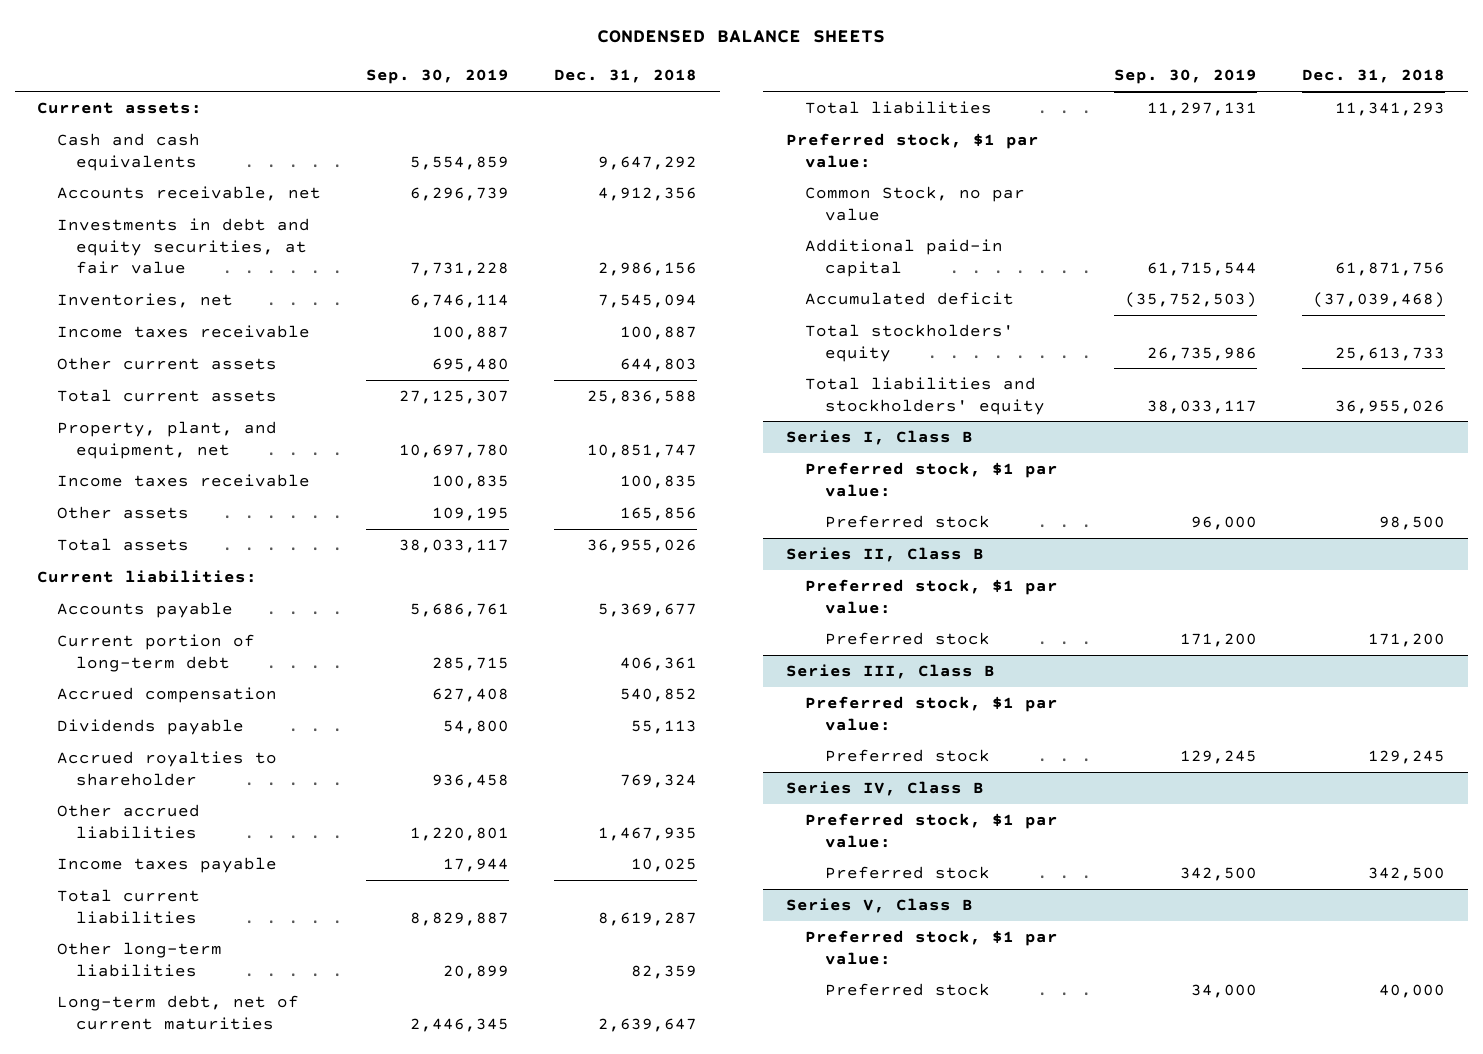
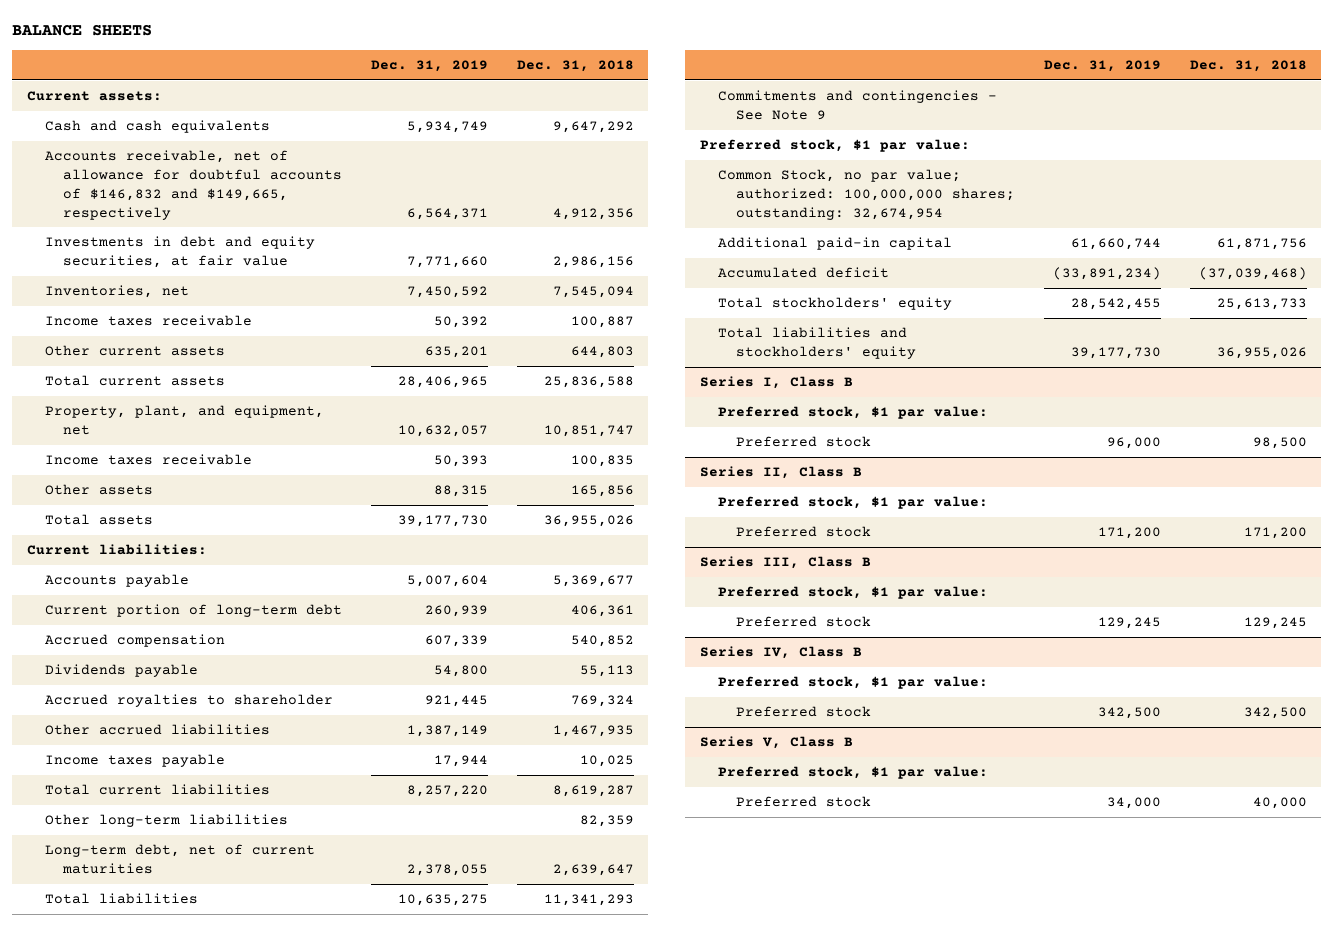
[597,29,886,43] CONDENSED BALANCE SHEETS -> [12,23,153,36] BALANCE SHEETS
[365,69,509,85] Sep. 30, 2019 -> none
none -> [370,59,488,72] Dec. 31, 2019
[56,186,321,202] Accounts receivable, net -> [44,150,342,220] Accounts receivable, net of allowance for doubtful accounts of $146,832 and $149,665, respectively
none -> [717,90,997,121] Commitments and contingencies - See Note 9
[805,186,1026,221] Common Stock, no par value -> [717,169,1015,220] Common Stock, no par value; authorized: 100,000,000 shares; outstanding: 32,674,954

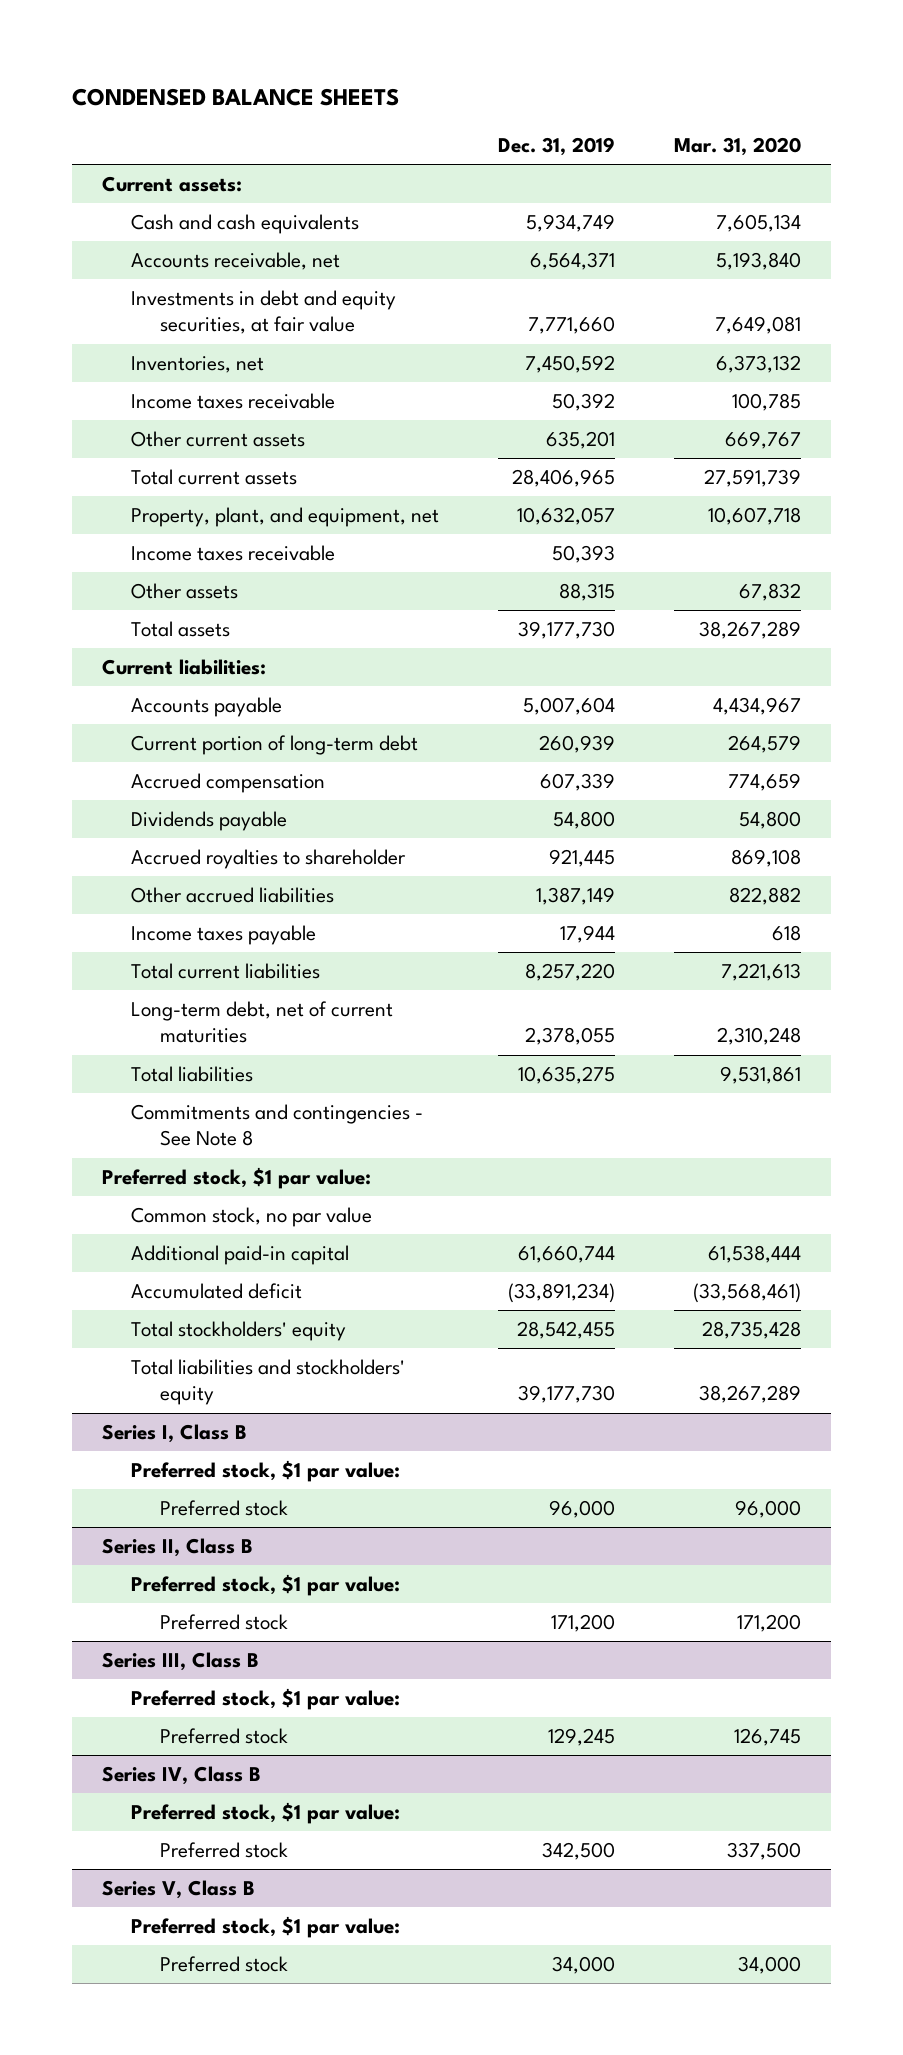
[12,23,153,36] BALANCE SHEETS -> [72,87,400,106] CONDENSED BALANCE SHEETS
[516,59,634,72] Dec. 31, 2018 -> none
none -> [674,136,802,156] Mar. 31, 2020
[44,150,342,220] Accounts receivable, net of allowance for doubtful accounts of $146,832 and $149,665, respectively -> [130,252,340,271] Accounts receivable, net
[44,814,288,828] Other long-term liabilities -> none
[717,90,997,121] Commitments and contingencies - See Note 9 -> [130,1104,423,1147] Commitments and contingencies - See Note 8
[717,169,1015,220] Common Stock, no par value; authorized: 100,000,000 shares; outstanding: 32,674,954 -> [130,1207,372,1228] Common stock, no par value

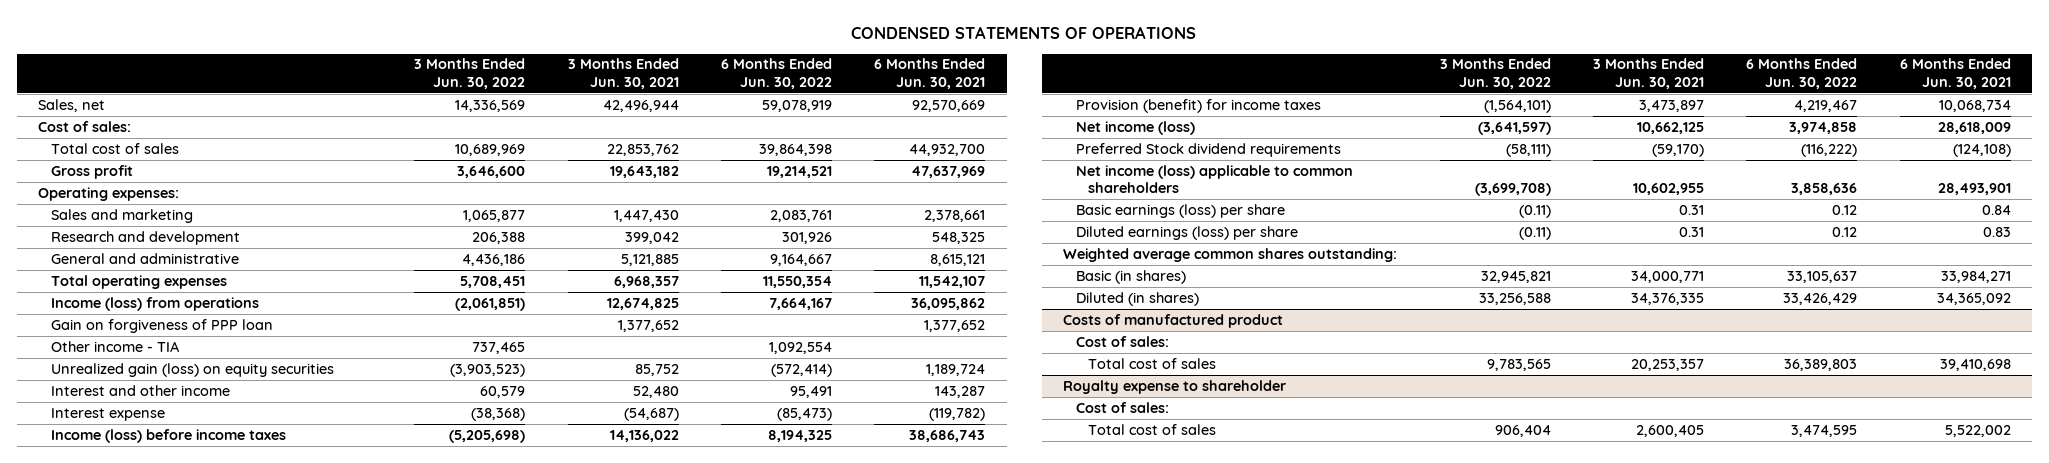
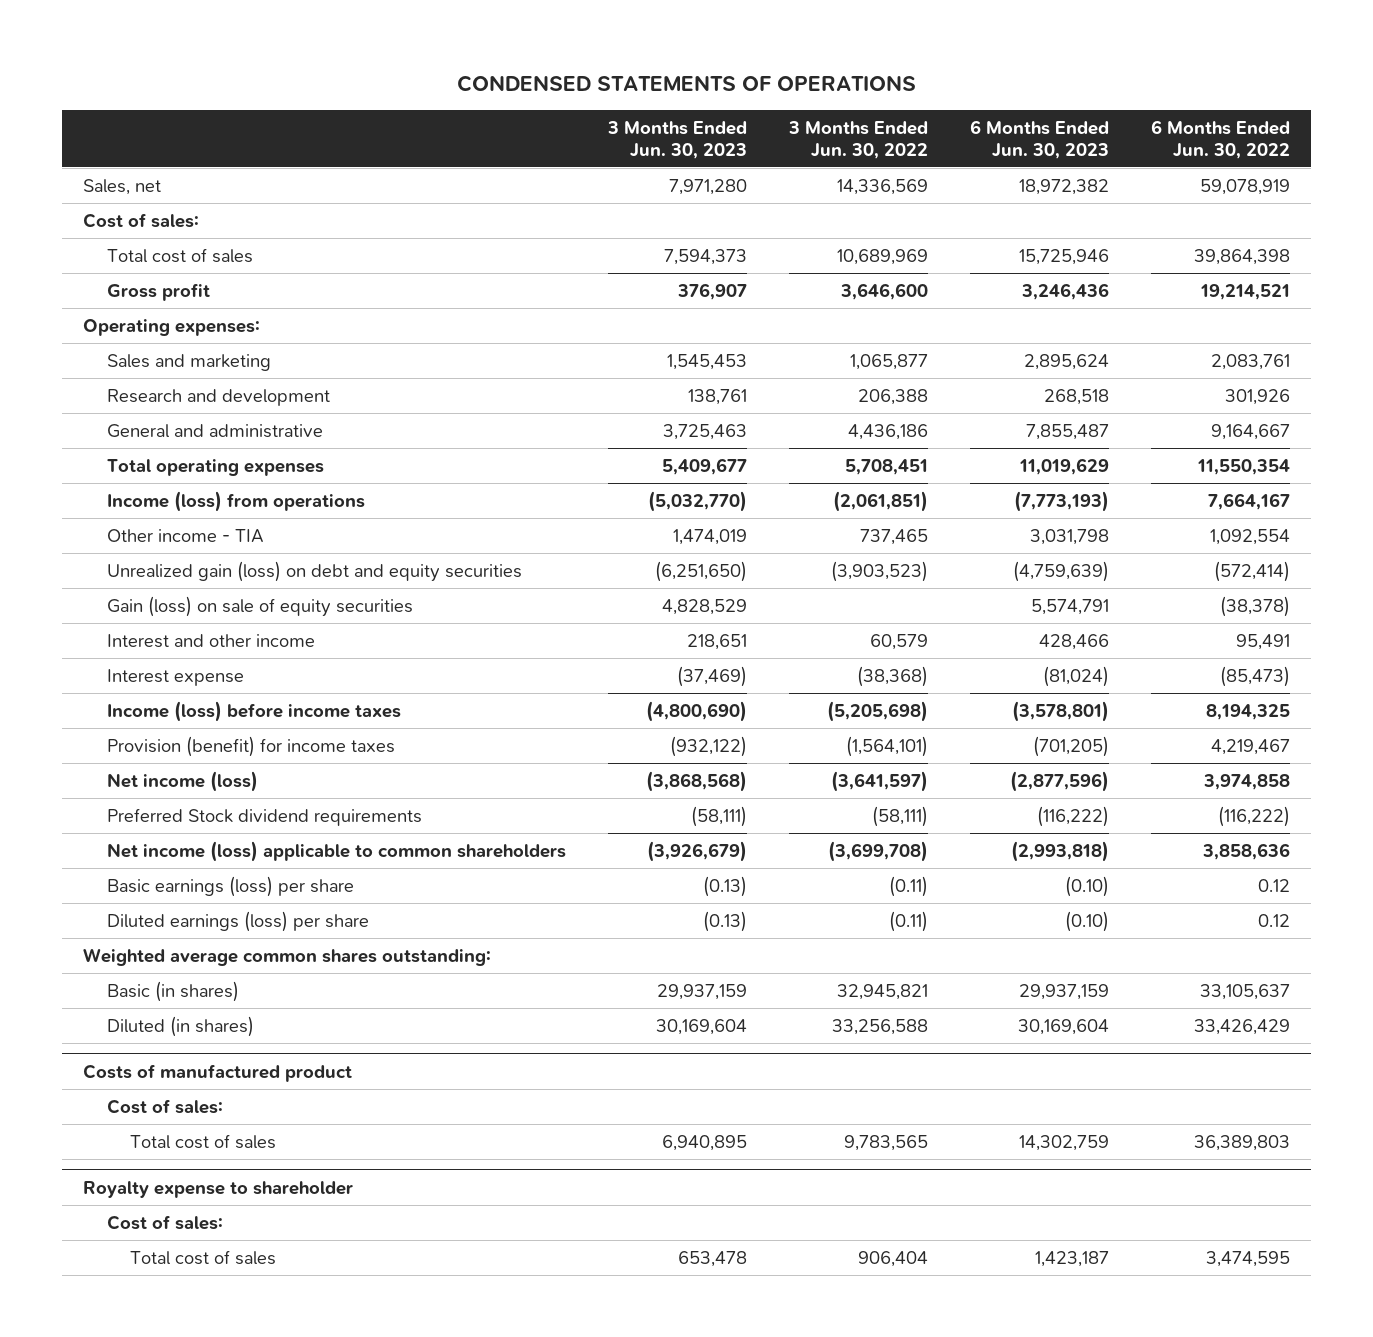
[567,58,679,89] 3 Months Ended Jun. 30, 2021 -> none
[874,58,986,89] 6 Months Ended Jun. 30, 2021 -> none
none -> [606,120,747,159] 3 Months Ended Jun. 30, 2023
none -> [970,119,1110,159] 6 Months Ended Jun. 30, 2023
[50,318,273,333] Gain on forgiveness of PPP loan -> none
[50,362,334,377] Unrealized gain (loss) on equity securities -> [106,560,522,582] Unrealized gain (loss) on debt and equity securities
none -> [106,595,413,617] Gain (loss) on sale of equity securities

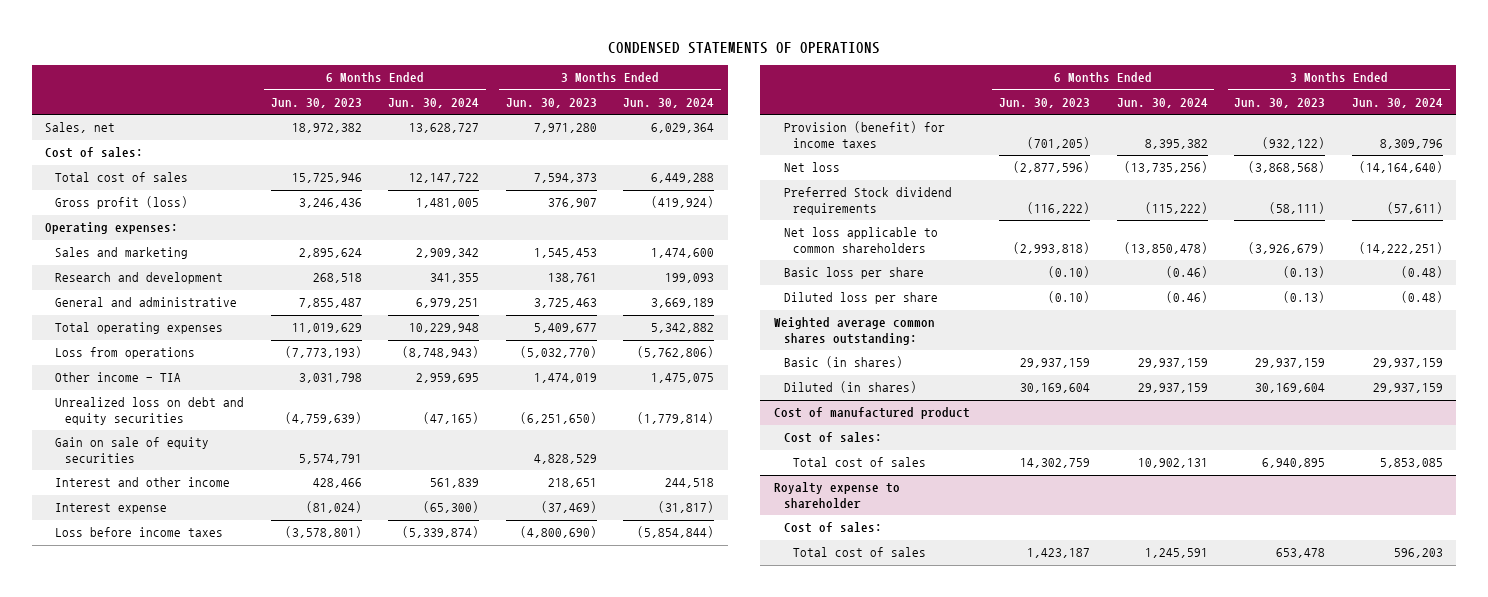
[787,120,928,159] 3 Months Ended Jun. 30, 2022 -> none
[1151,119,1291,159] 6 Months Ended Jun. 30, 2022 -> none
none -> [388,98,480,109] Jun. 30, 2024
none -> [623,98,715,109] Jun. 30, 2024
[106,282,210,301] Gross profit -> [55,196,189,210] Gross profit (loss)
[106,490,365,512] Income (loss) from operations -> [55,347,196,360] Loss from operations
[106,560,522,582] Unrealized gain (loss) on debt and equity securities -> [55,397,245,426] Unrealized loss on debt and equity securities
[106,595,413,617] Gain (loss) on sale of equity securities -> [55,437,210,464] Gain on sale of equity securities
[106,700,401,722] Income (loss) before income taxes -> [55,527,224,538] Loss before income taxes
[106,770,258,792] Net income (loss) -> [783,162,840,173] Net loss
[106,840,566,862] Net income (loss) applicable to common shareholders -> [783,227,938,254] Net loss applicable to common shareholders
[106,875,354,897] Basic earnings (loss) per share -> [783,267,924,280] Basic loss per share
[106,910,369,932] Diluted earnings (loss) per share -> [783,292,938,305] Diluted loss per share
[83,1063,353,1082] Costs of manufactured product -> [773,407,970,420] Cost of manufactured product

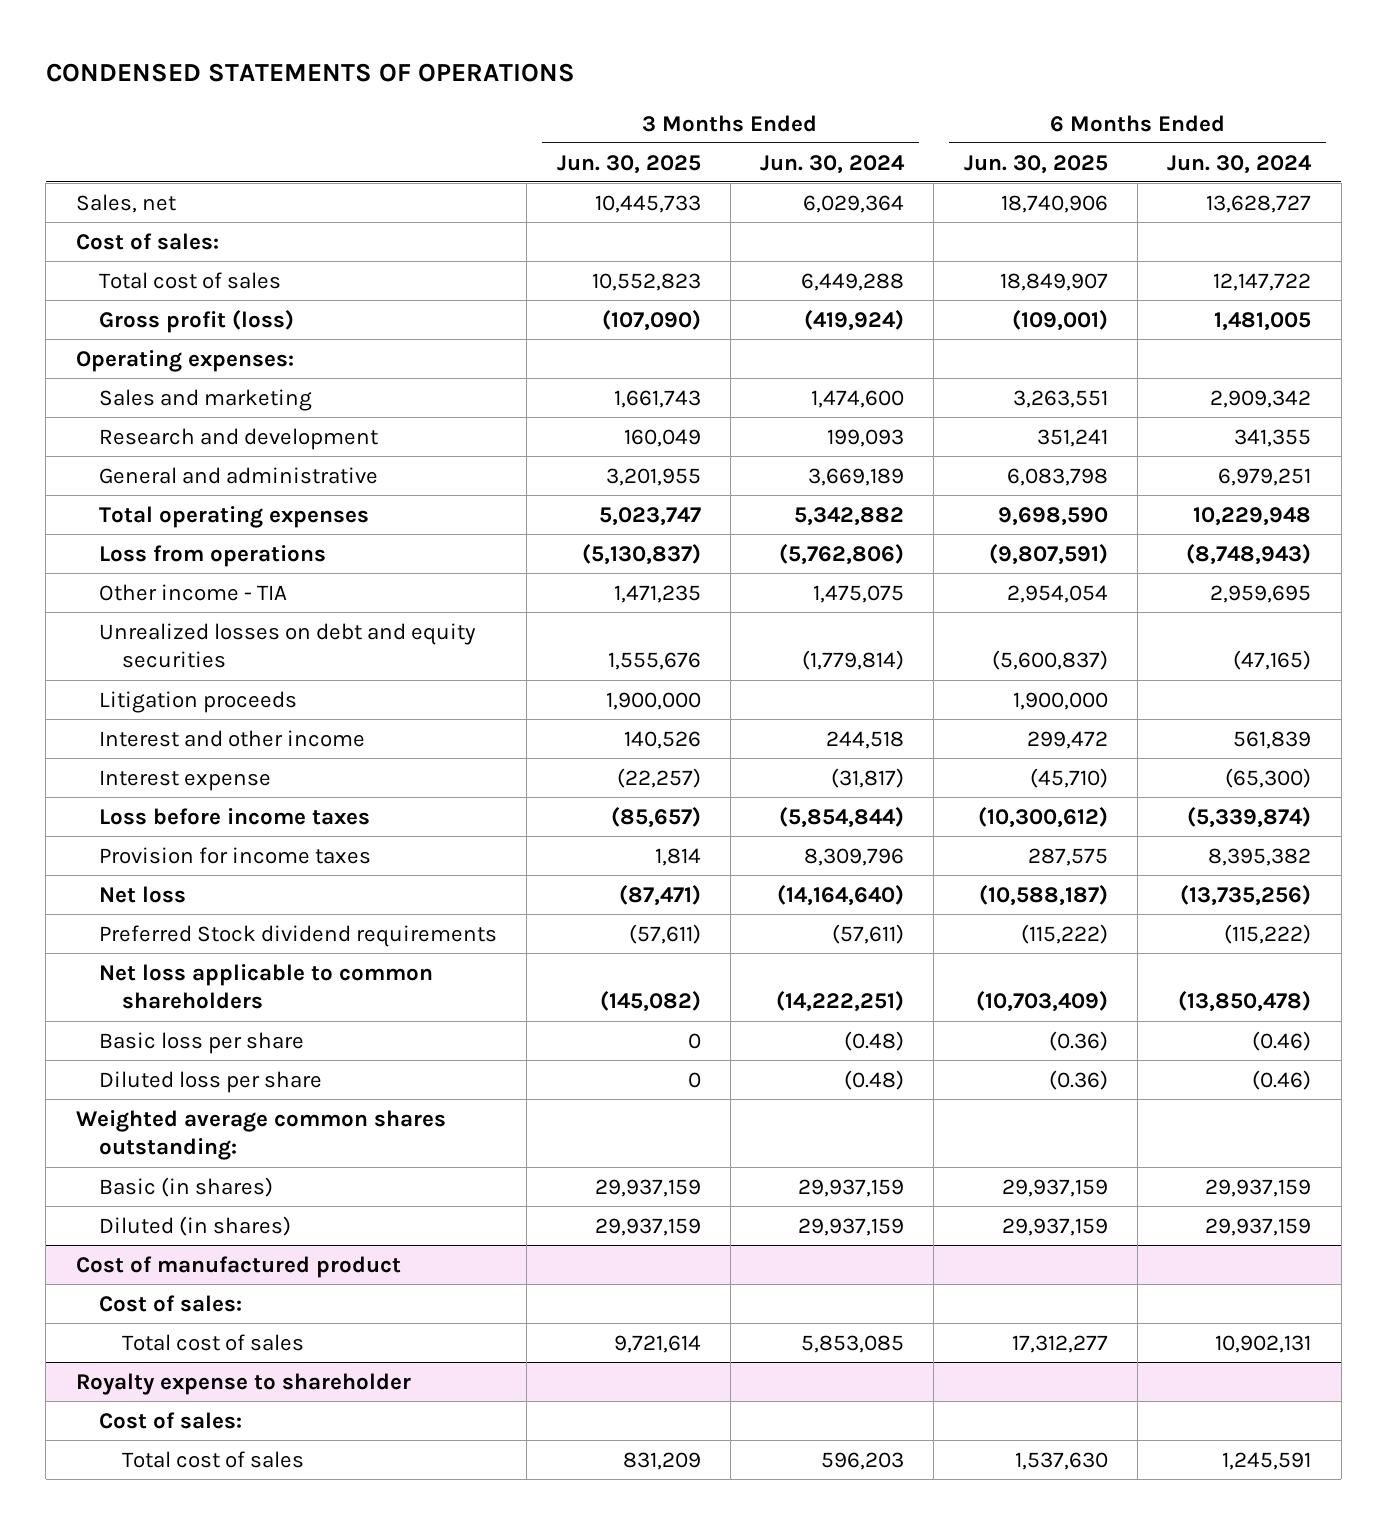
[270,98,362,109] Jun. 30, 2023 -> none
[505,98,597,109] Jun. 30, 2023 -> none
none -> [556,154,701,174] Jun. 30, 2025
none -> [963,154,1108,174] Jun. 30, 2025
[55,437,210,464] Gain on sale of equity securities -> none
[55,397,245,426] Unrealized loss on debt and equity securities -> [98,622,476,669] Unrealized losses on debt and equity securities
none -> [98,690,297,713] Litigation proceeds
[783,121,945,149] Provision (benefit) for income taxes -> [98,846,371,864] Provision for income taxes

